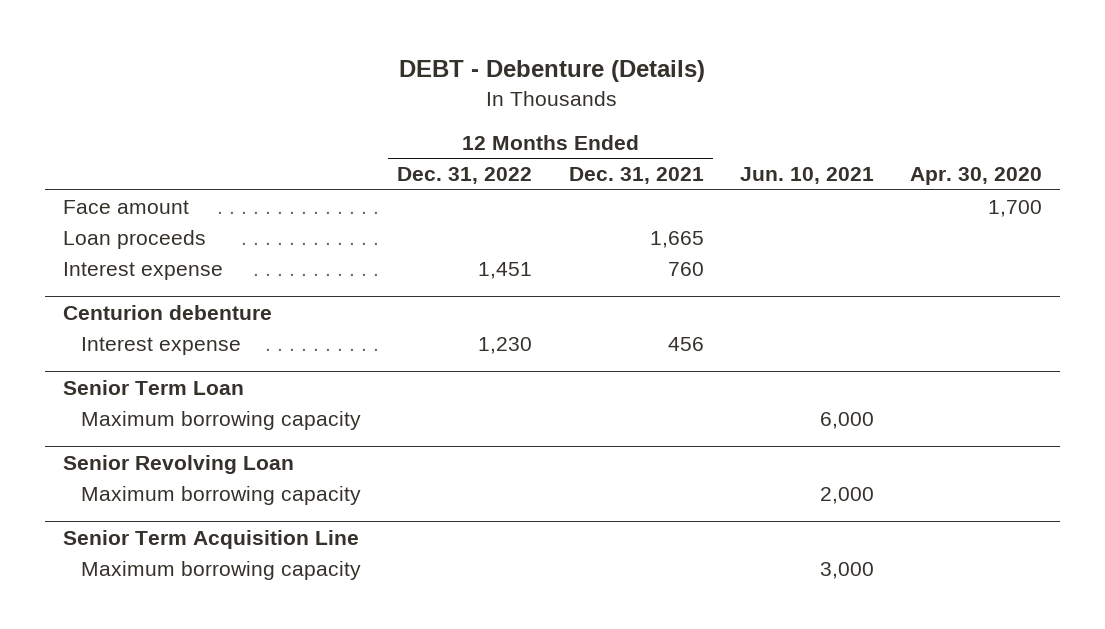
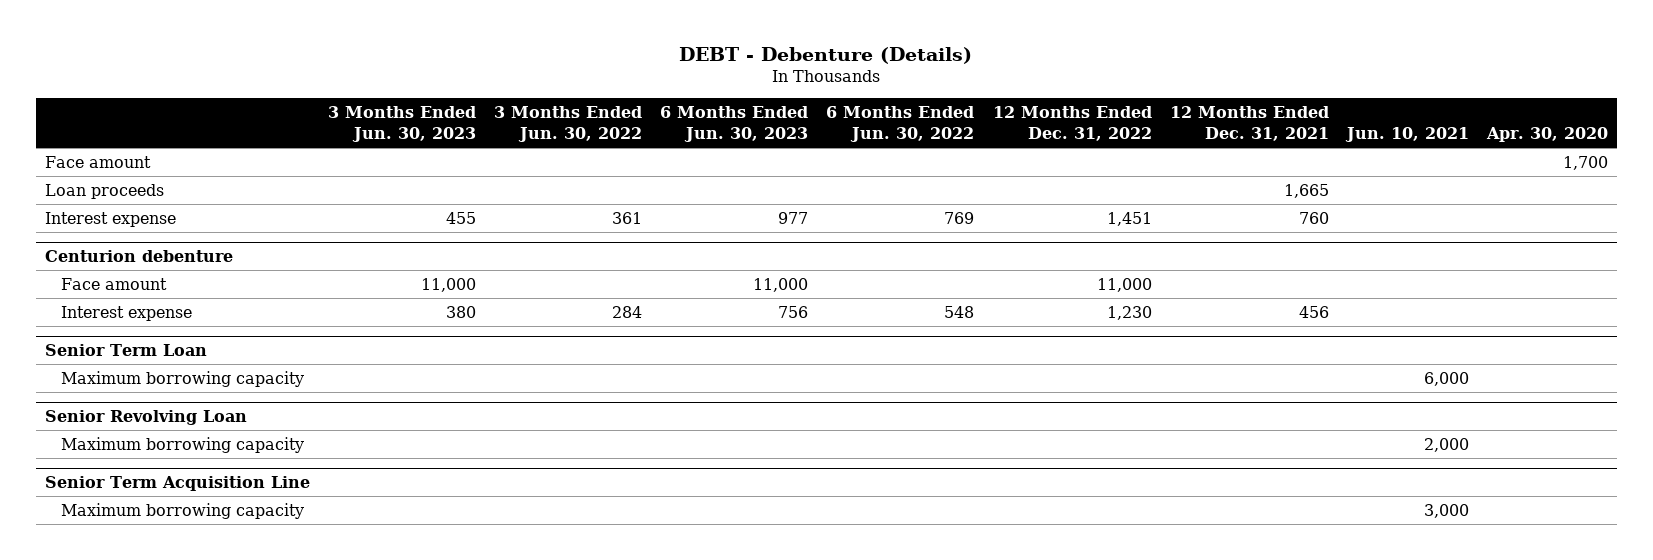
none -> [327,106,476,142] 3 Months Ended Jun. 30, 2023
none -> [493,106,642,142] 3 Months Ended Jun. 30, 2022
none -> [660,106,809,142] 6 Months Ended Jun. 30, 2023
none -> [826,106,975,142] 6 Months Ended Jun. 30, 2022
none -> [60,277,167,290] Face amount

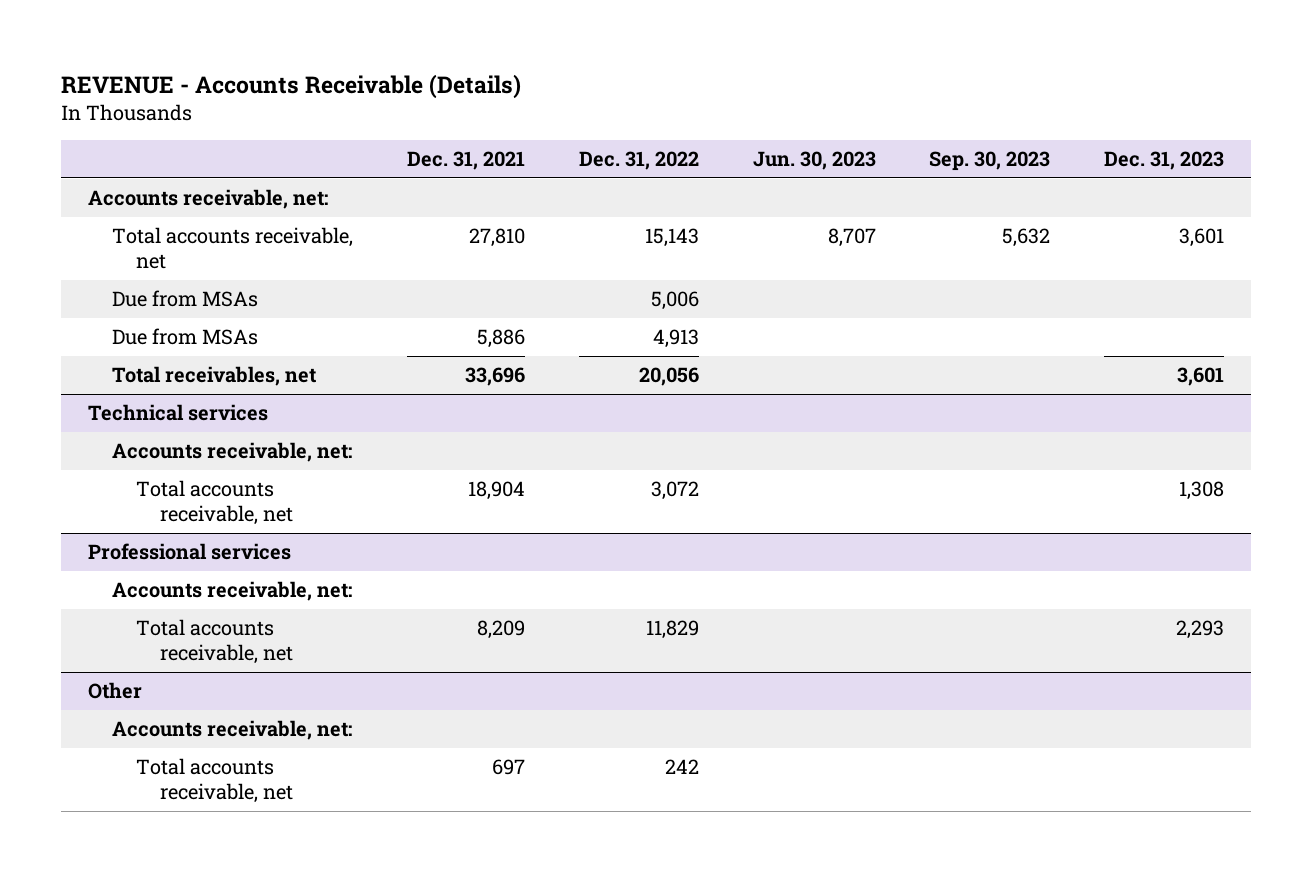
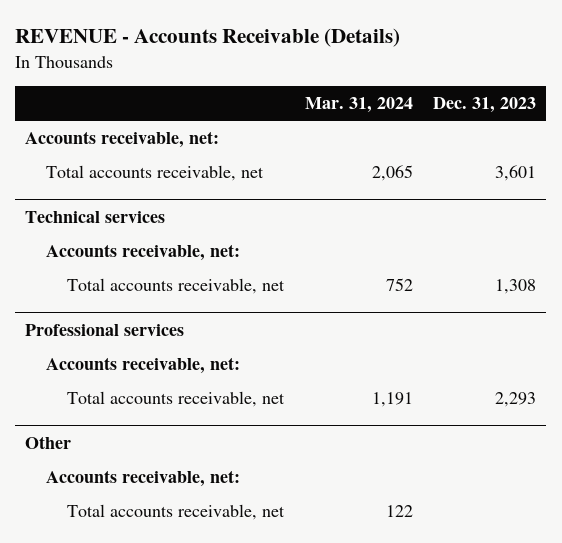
[406,151,525,171] Dec. 31, 2021 -> none
[578,151,699,171] Dec. 31, 2022 -> none
[752,151,876,171] Jun. 30, 2023 -> none
[929,151,1051,172] Sep. 30, 2023 -> none
none -> [304,97,413,114] Mar. 31, 2024
[112,290,259,308] Due from MSAs -> none
[112,328,259,346] Due from MSAs -> none
[112,366,317,387] Total receivables, net -> none

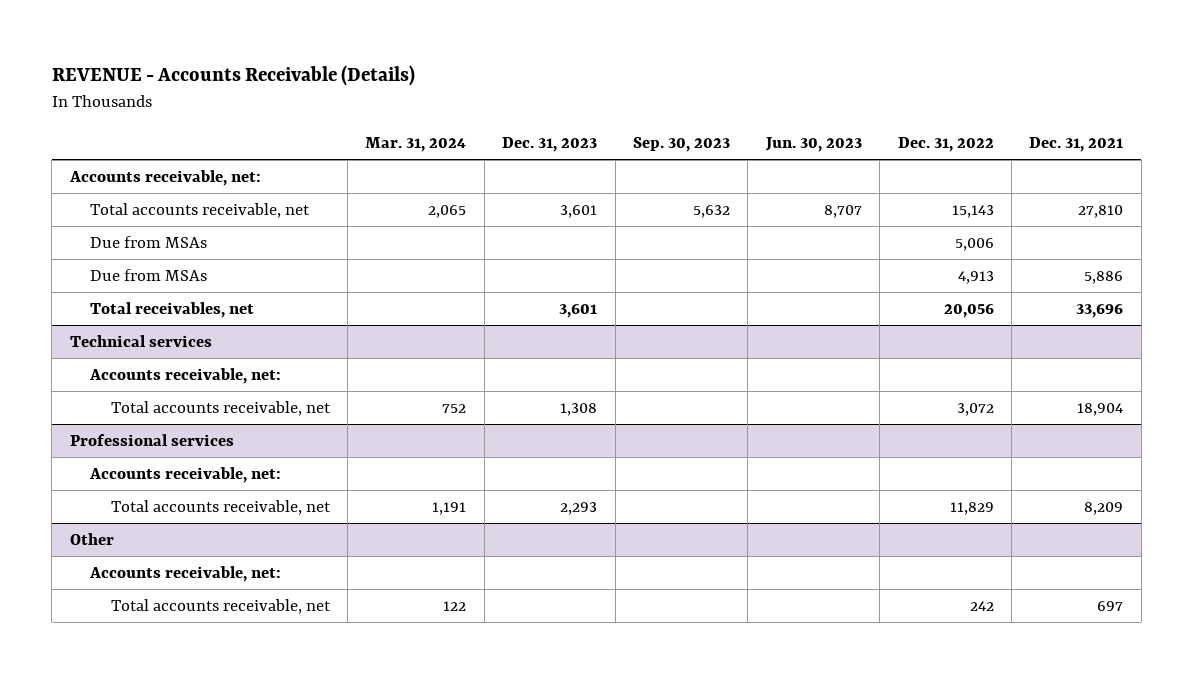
none -> [633,137,731,153] Sep. 30, 2023
none -> [764,137,862,153] Jun. 30, 2023
none -> [897,137,994,153] Dec. 31, 2022
none -> [1029,137,1124,153] Dec. 31, 2021
none -> [90,235,208,248] Due from MSAs
none -> [90,268,208,281] Due from MSAs
none -> [90,301,255,318] Total receivables, net

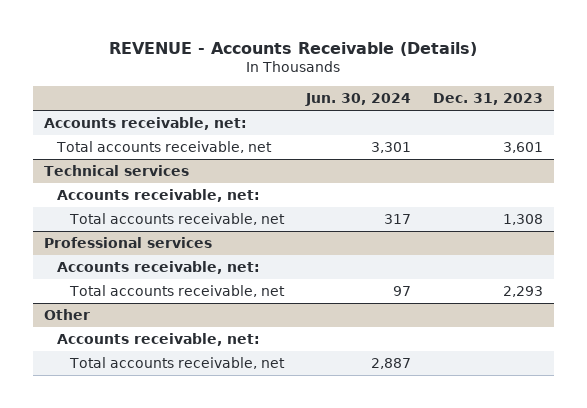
[365,137,467,153] Mar. 31, 2024 -> none
[633,137,731,153] Sep. 30, 2023 -> none
[764,137,862,153] Jun. 30, 2023 -> none
[897,137,994,153] Dec. 31, 2022 -> none
[1029,137,1124,153] Dec. 31, 2021 -> none
none -> [305,93,412,107] Jun. 30, 2024
[90,235,208,248] Due from MSAs -> none
[90,268,208,281] Due from MSAs -> none
[90,301,255,318] Total receivables, net -> none

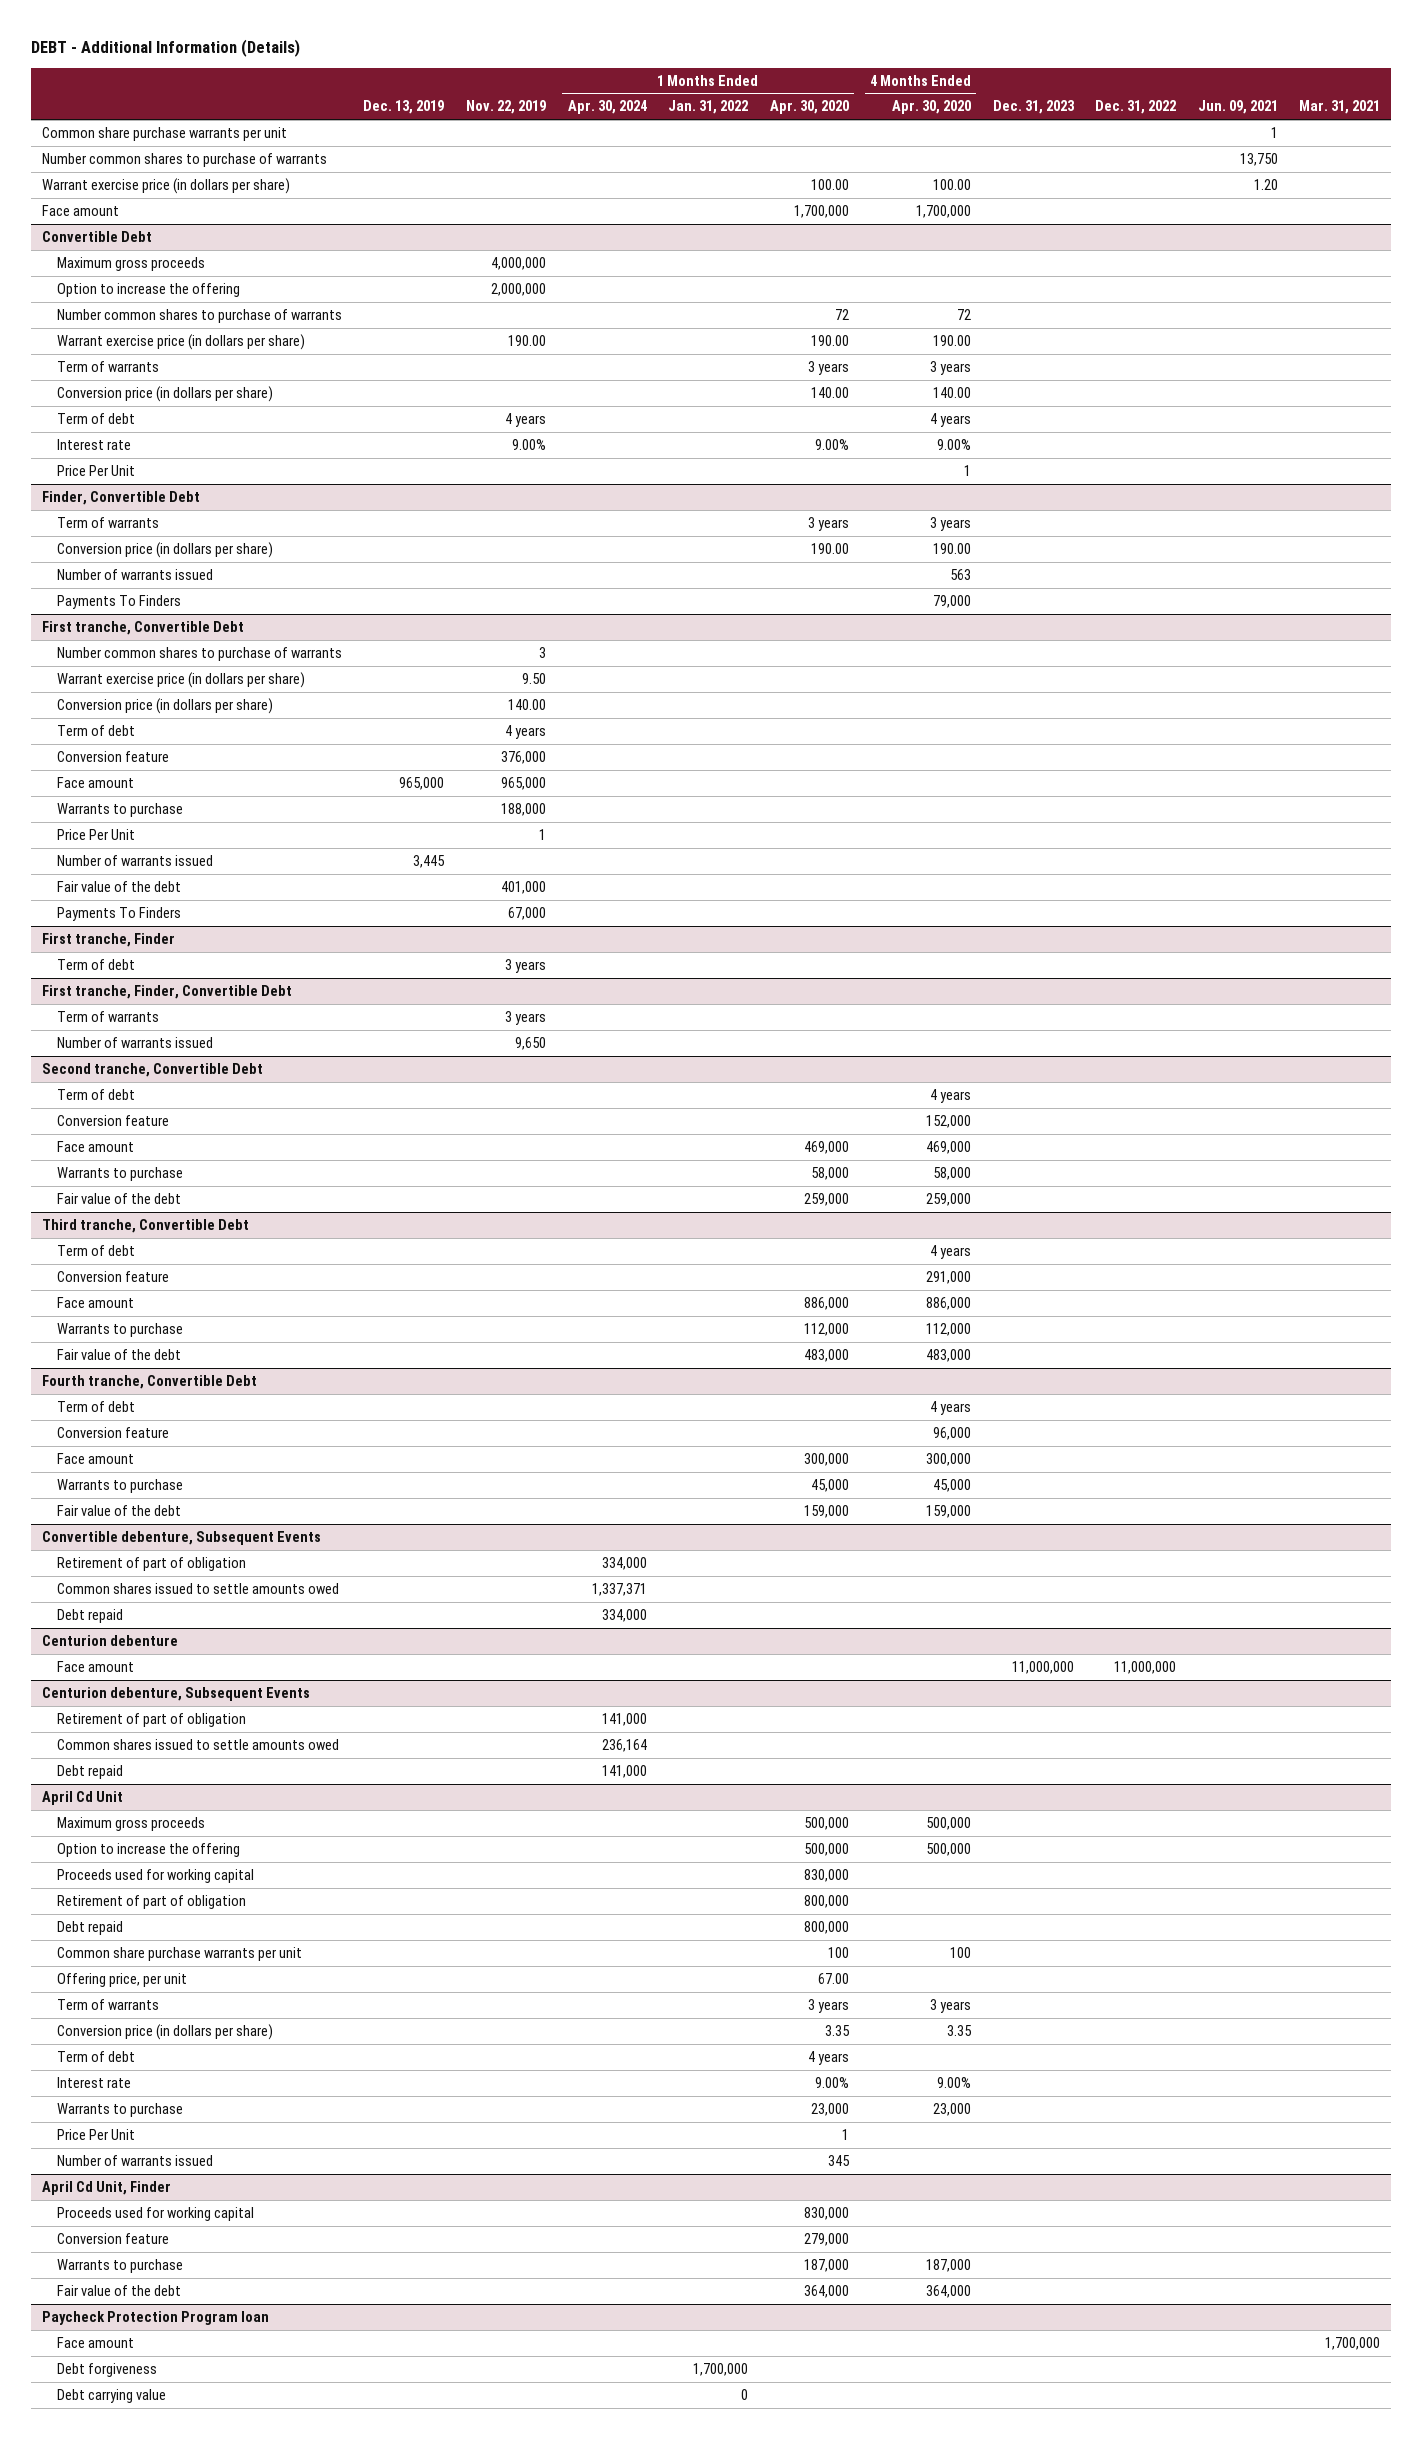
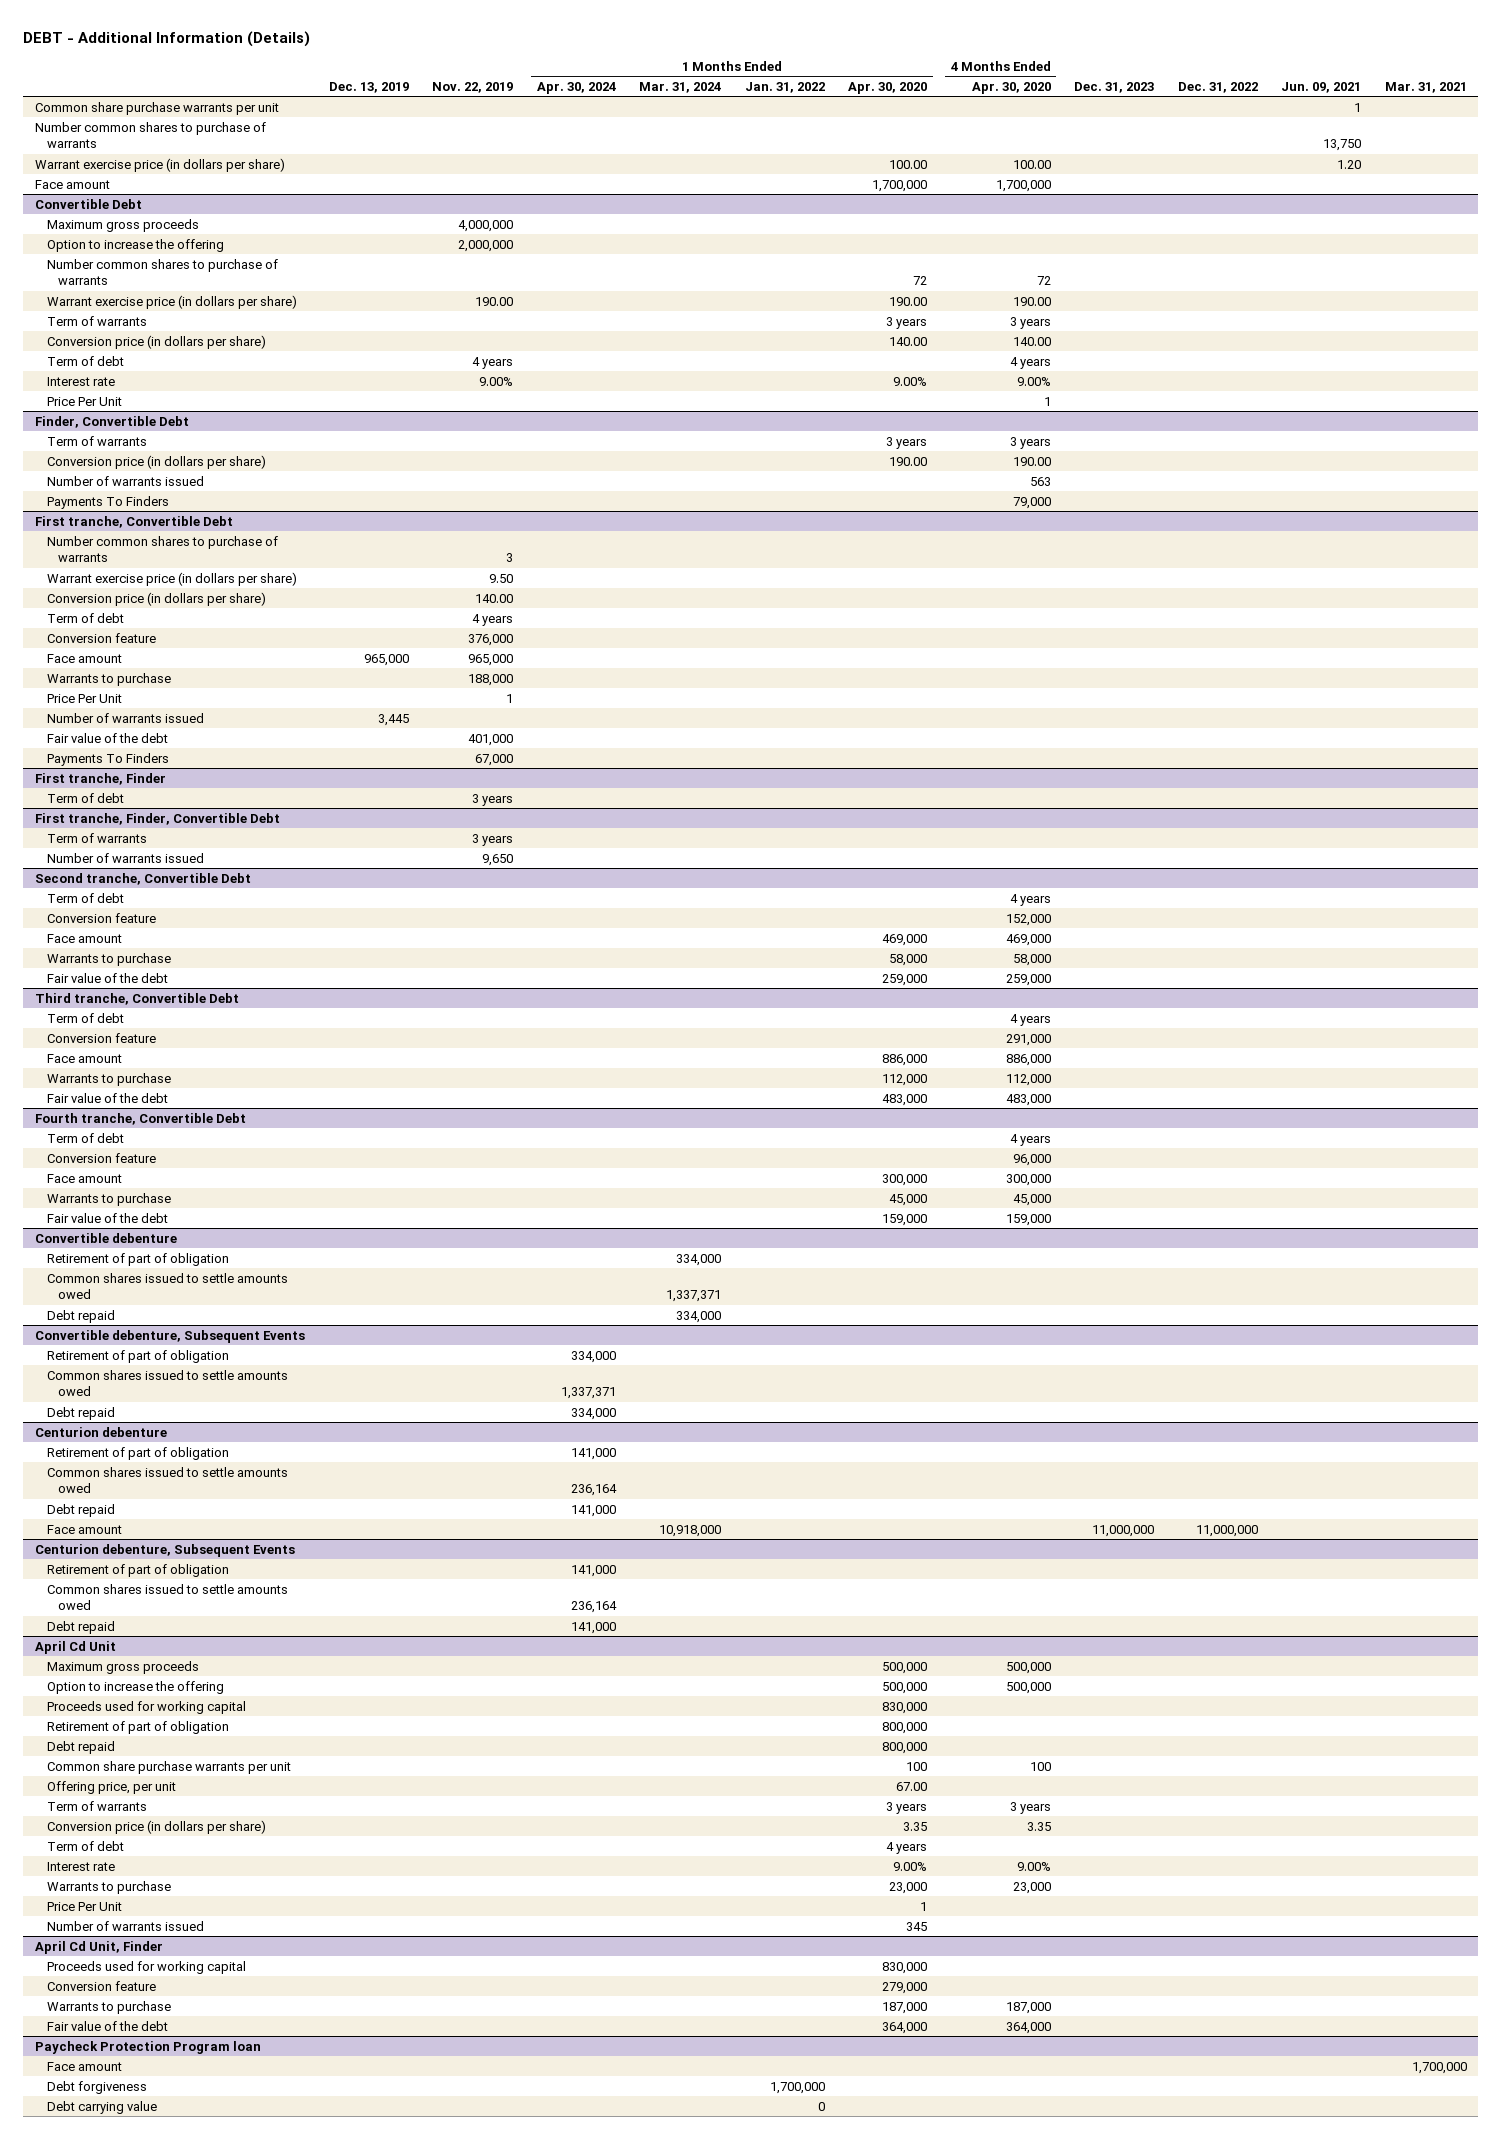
none -> [639,81,722,93] Mar. 31, 2024
none -> [35,1232,178,1243] Convertible debenture
none -> [46,1252,229,1266] Retirement of part of obligation
none -> [46,1272,288,1300] Common shares issued to settle amounts owed
none -> [46,1309,115,1323] Debt repaid
none -> [46,1446,229,1460] Retirement of part of obligation
none -> [46,1466,288,1494] Common shares issued to settle amounts owed
none -> [46,1503,115,1517] Debt repaid

